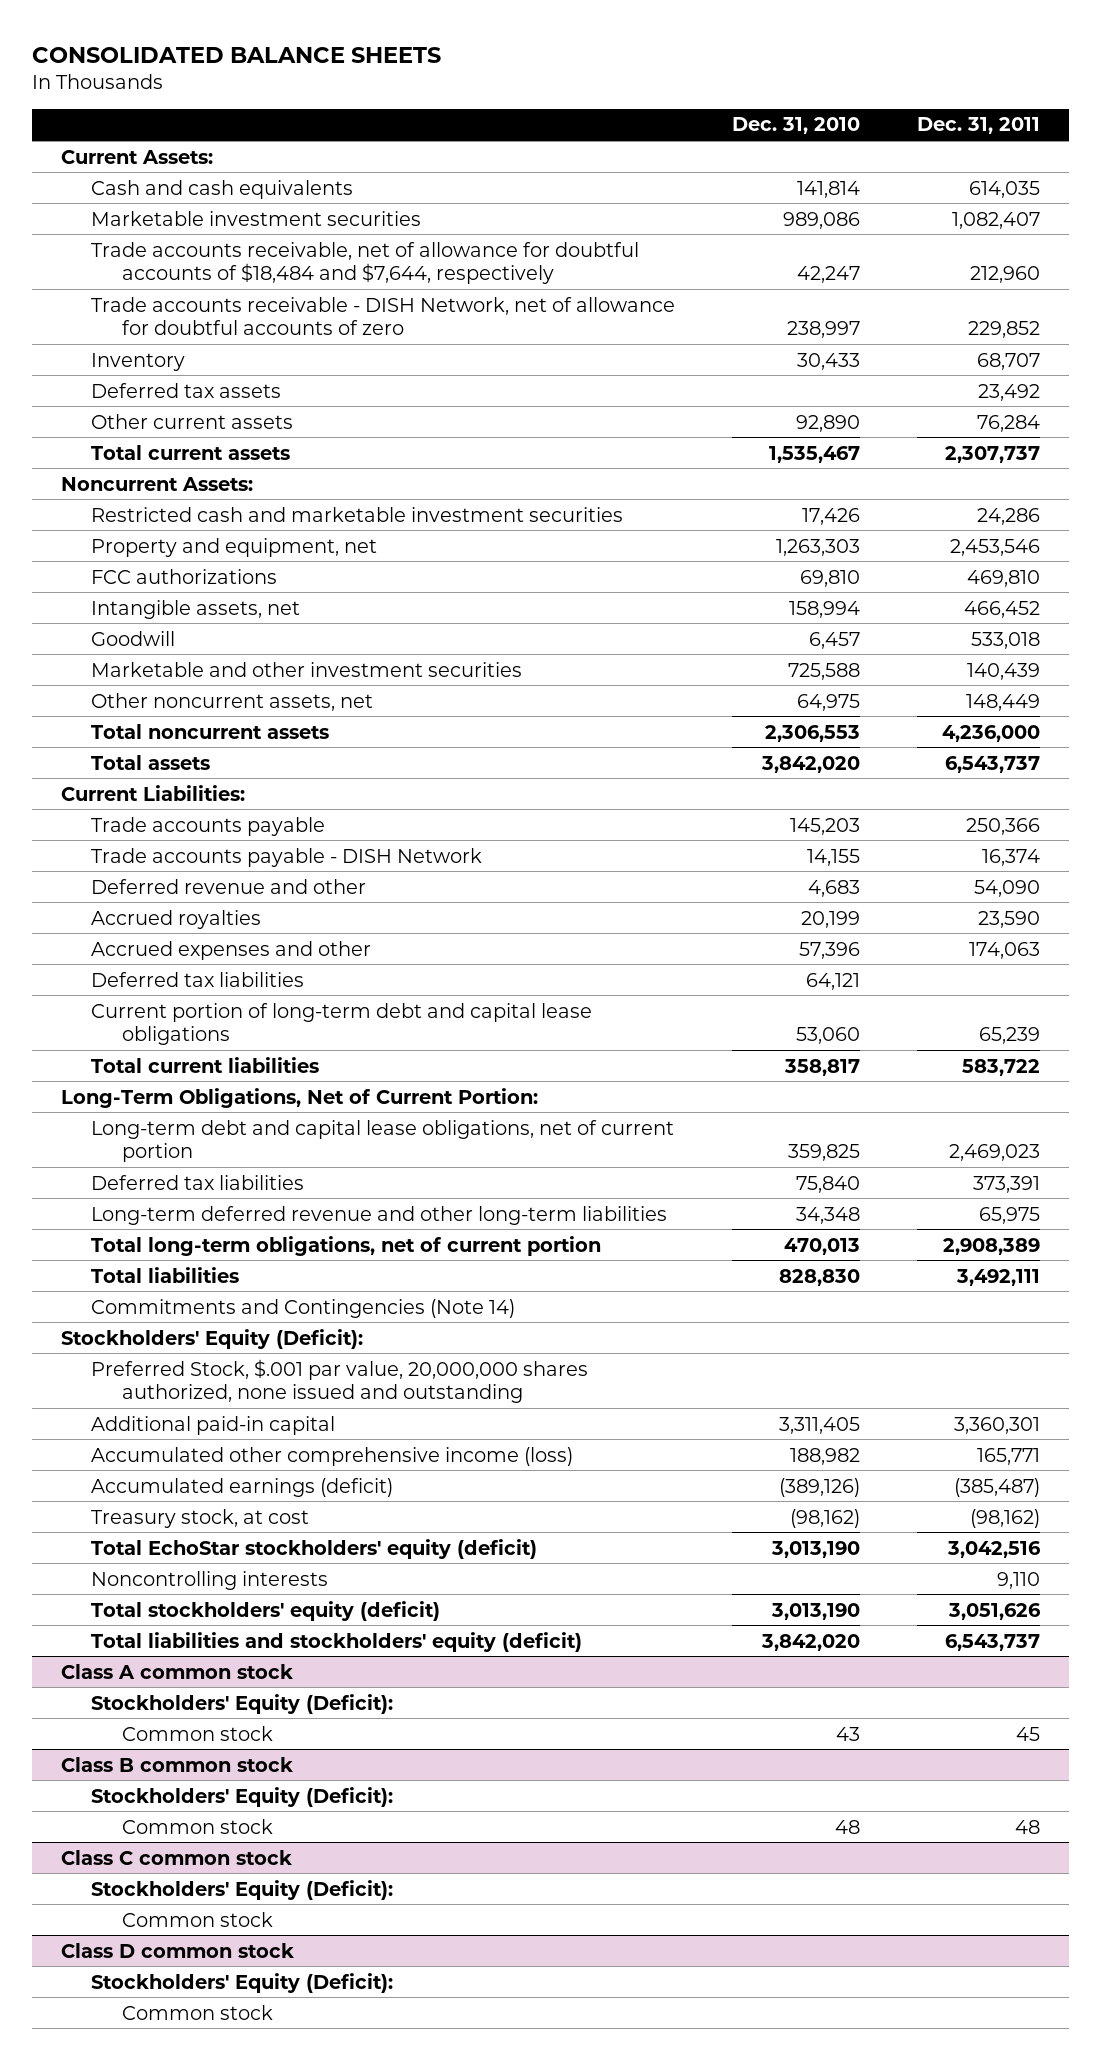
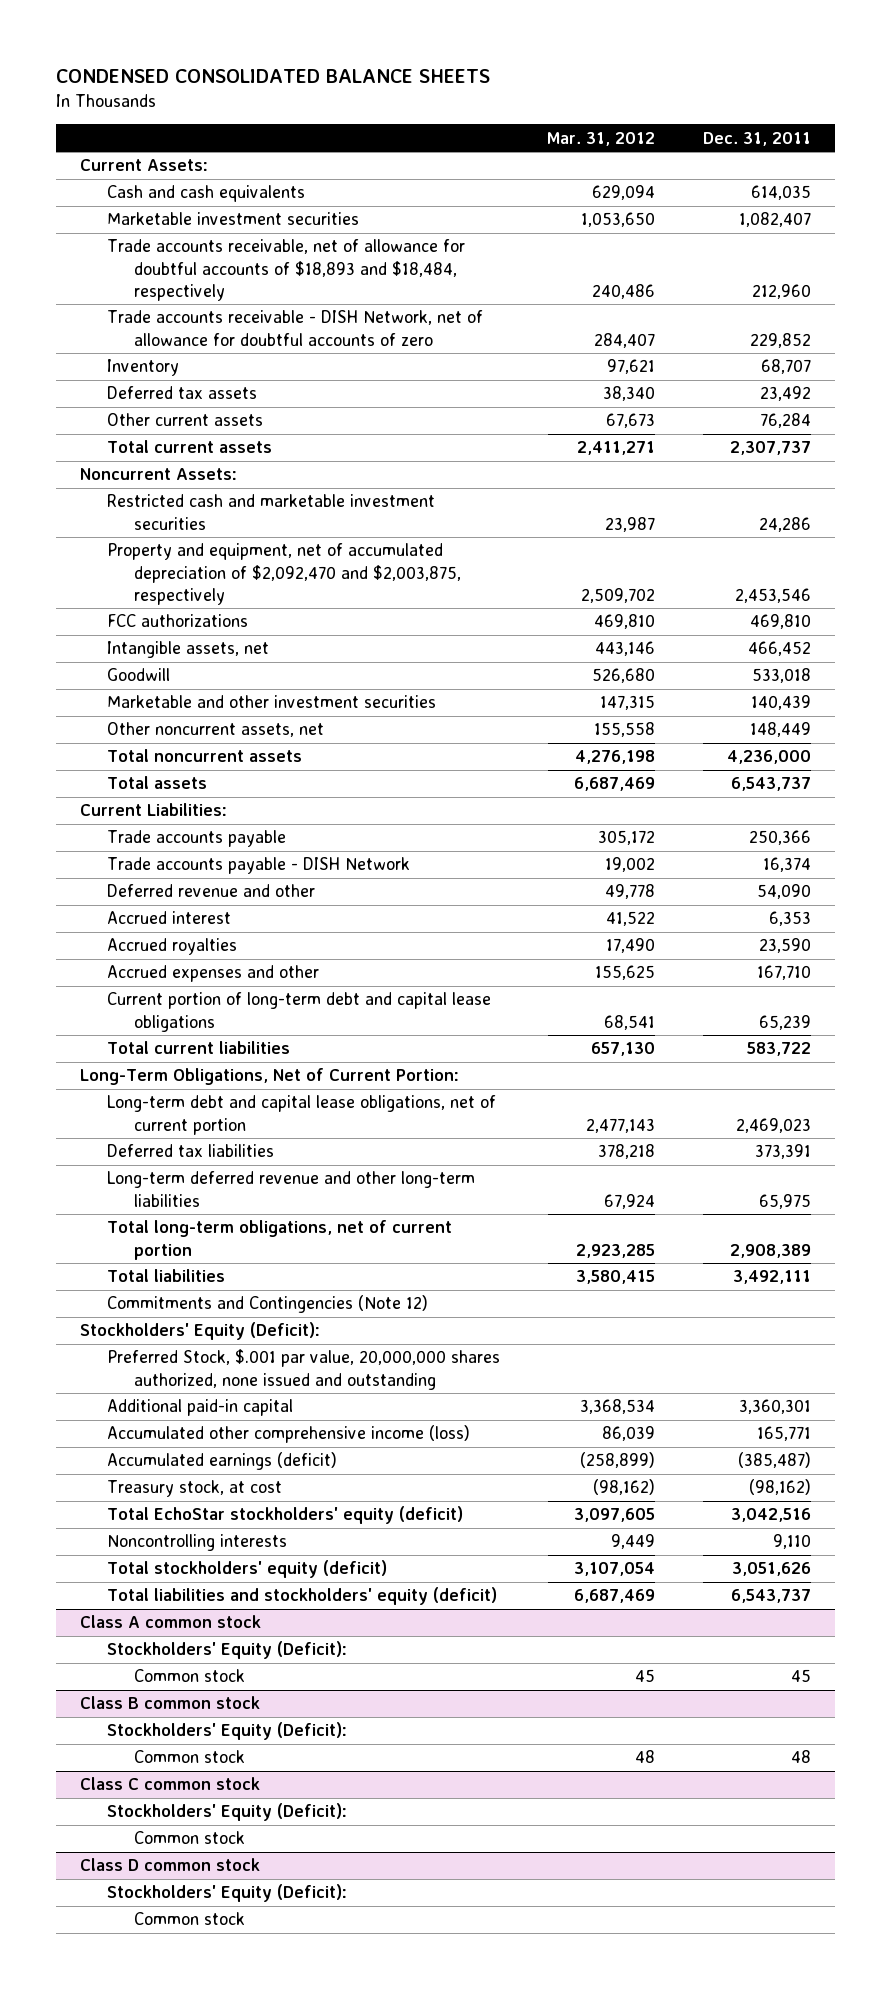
[32,46,442,63] CONSOLIDATED BALANCE SHEETS -> [55,69,490,84] CONDENSED CONSOLIDATED BALANCE SHEETS
[732,117,861,135] Dec. 31, 2010 -> none
none -> [547,131,656,146] Mar. 31, 2012
[91,241,640,285] Trade accounts receivable, net of allowance for doubtful accounts of $18,484 and $7,644, respectively -> [106,239,465,301] Trade accounts receivable, net of allowance for doubtful accounts of $18,893 and $18,484, respectively
[91,537,378,557] Property and equipment, net -> [106,543,461,605] Property and equipment, net of accumulated depreciation of $2,092,470 and $2,003,875, respectively
none -> [106,911,231,925] Accrued interest
[91,971,305,987] Deferred tax liabilities -> none
[969,941,1041,959] 174,063 -> [757,965,812,981] 167,710
[91,1298,516,1318] Commitments and Contingencies (Note 14) -> [106,1295,428,1314] Commitments and Contingencies (Note 12)

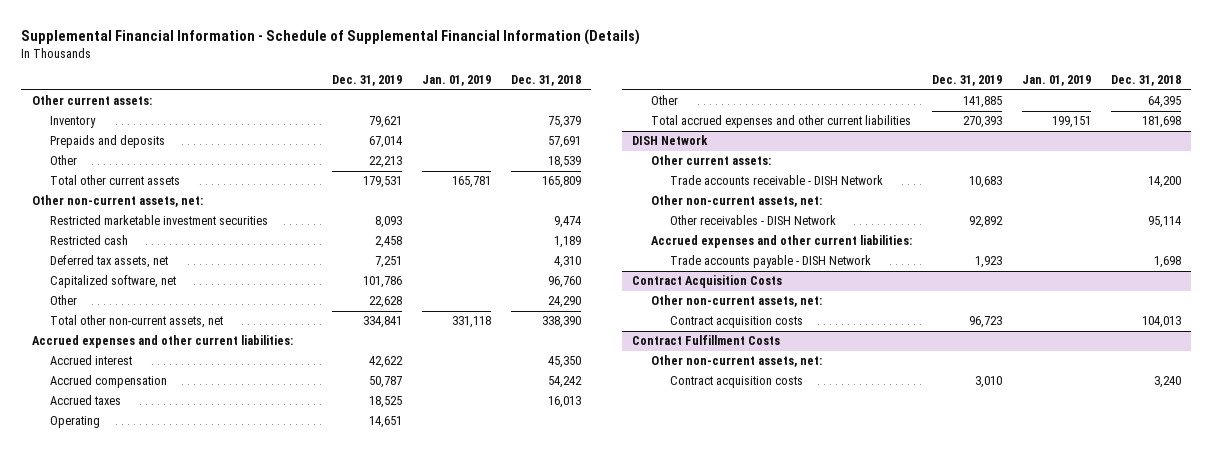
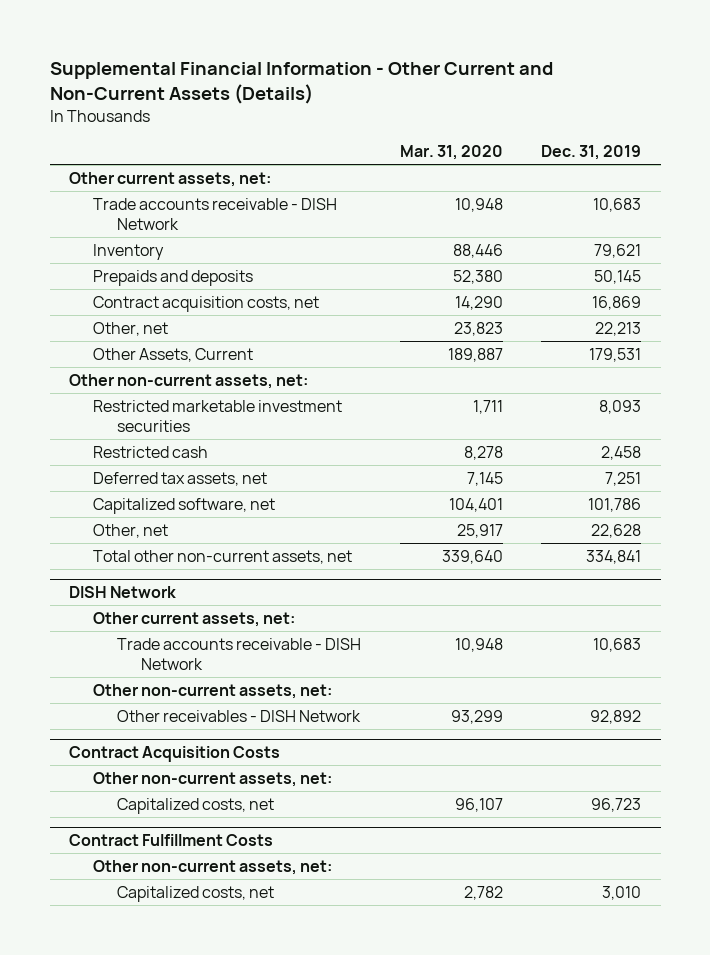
[21,28,641,45] Supplemental Financial Information - Schedule of Supplemental Financial Information (Details) -> [49,62,553,105] Supplemental Financial Information - Other Current and Non-Current Assets (Details)
[421,75,491,87] Jan. 01, 2019 -> none
[510,75,581,87] Dec. 31, 2018 -> none
none -> [399,145,503,161] Mar. 31, 2020
[31,95,152,106] Other current assets: -> [69,171,272,187] Other current assets, net:
none -> [93,197,338,231] Trade accounts receivable - DISH Network
[368,136,402,149] 67,014 -> [594,269,642,284] 50,145
none -> [93,295,320,312] Contract acquisition costs, net
[50,155,78,166] Other -> [93,321,169,336] Other, net
[50,175,181,186] Total other current assets -> [93,347,254,362] Other Assets, Current
[50,295,78,306] Other -> [93,523,169,538] Other, net
[31,335,293,349] Accrued expenses and other current liabilities: -> none
[50,355,133,366] Accrued interest -> none
[50,375,168,389] Accrued compensation -> none
[50,395,122,406] Accrued taxes -> none
[50,416,101,429] Operating -> none
[650,95,678,106] Other -> none
[650,115,911,129] Total accrued expenses and other current liabilities -> none
[650,155,771,166] Other current assets: -> [93,611,296,627] Other current assets, net:
[650,235,912,249] Accrued expenses and other current liabilities: -> none
[669,255,871,269] Trade accounts payable - DISH Network -> none
[669,316,803,329] Contract acquisition costs -> [116,797,274,814] Capitalized costs, net
[669,376,803,389] Contract acquisition costs -> [116,885,274,902] Capitalized costs, net

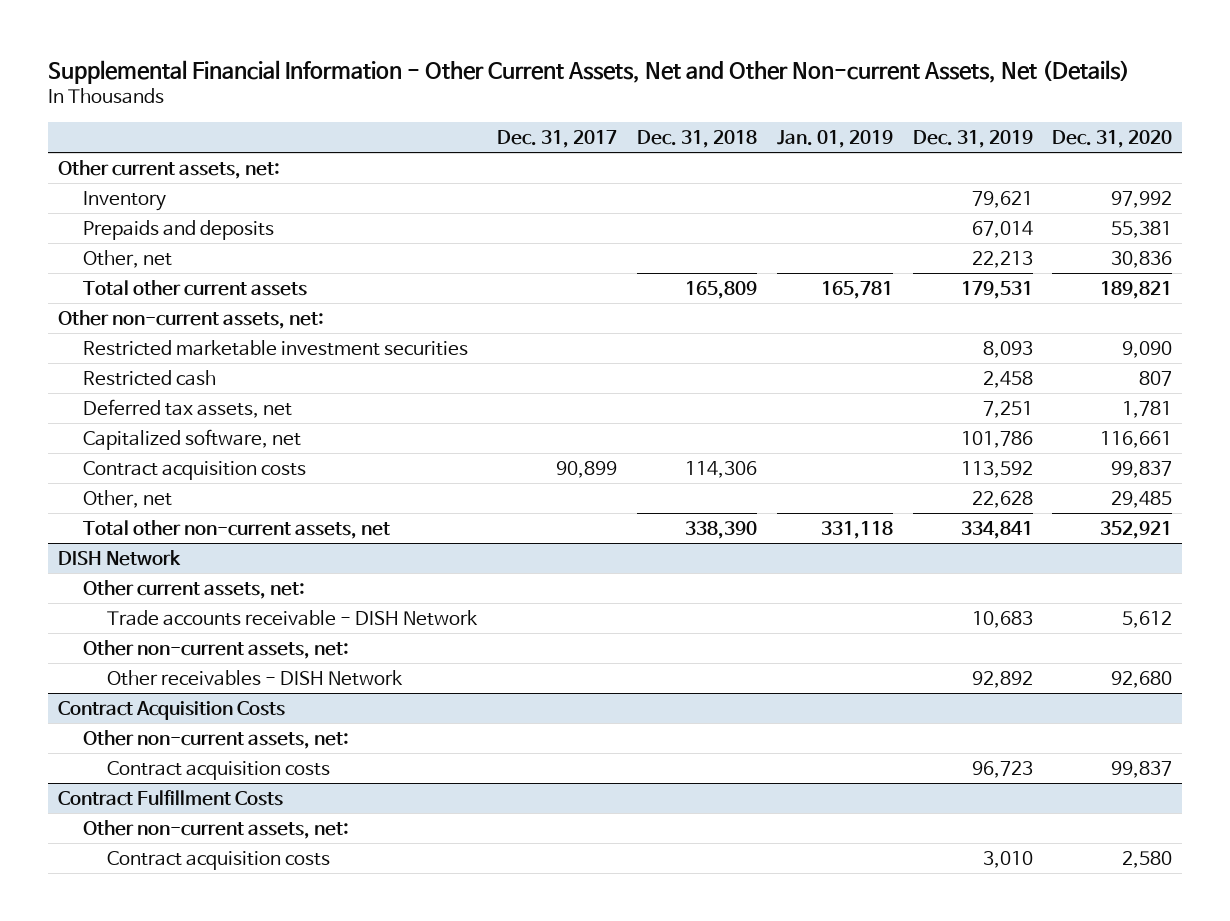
[49,62,553,105] Supplemental Financial Information - Other Current and Non-Current Assets (Details) -> [47,59,1130,84] Supplemental Financial Information - Other Current Assets, Net and Other Non-current Assets, Net (Details)
[399,145,503,161] Mar. 31, 2020 -> none
none -> [497,130,618,149] Dec. 31, 2017
none -> [637,130,758,149] Dec. 31, 2018
none -> [776,130,893,149] Jan. 01, 2019
none -> [1052,130,1173,149] Dec. 31, 2020
[93,197,338,231] Trade accounts receivable - DISH Network -> none
[93,295,320,312] Contract acquisition costs, net -> none
[594,269,642,284] 50,145 -> [971,220,1033,238] 67,014
[93,347,254,362] Other Assets, Current -> [82,279,307,296] Total other current assets
none -> [82,460,306,480] Contract acquisition costs
[116,797,274,814] Capitalized costs, net -> [107,760,331,780] Contract acquisition costs
[116,885,274,902] Capitalized costs, net -> [107,850,331,870] Contract acquisition costs

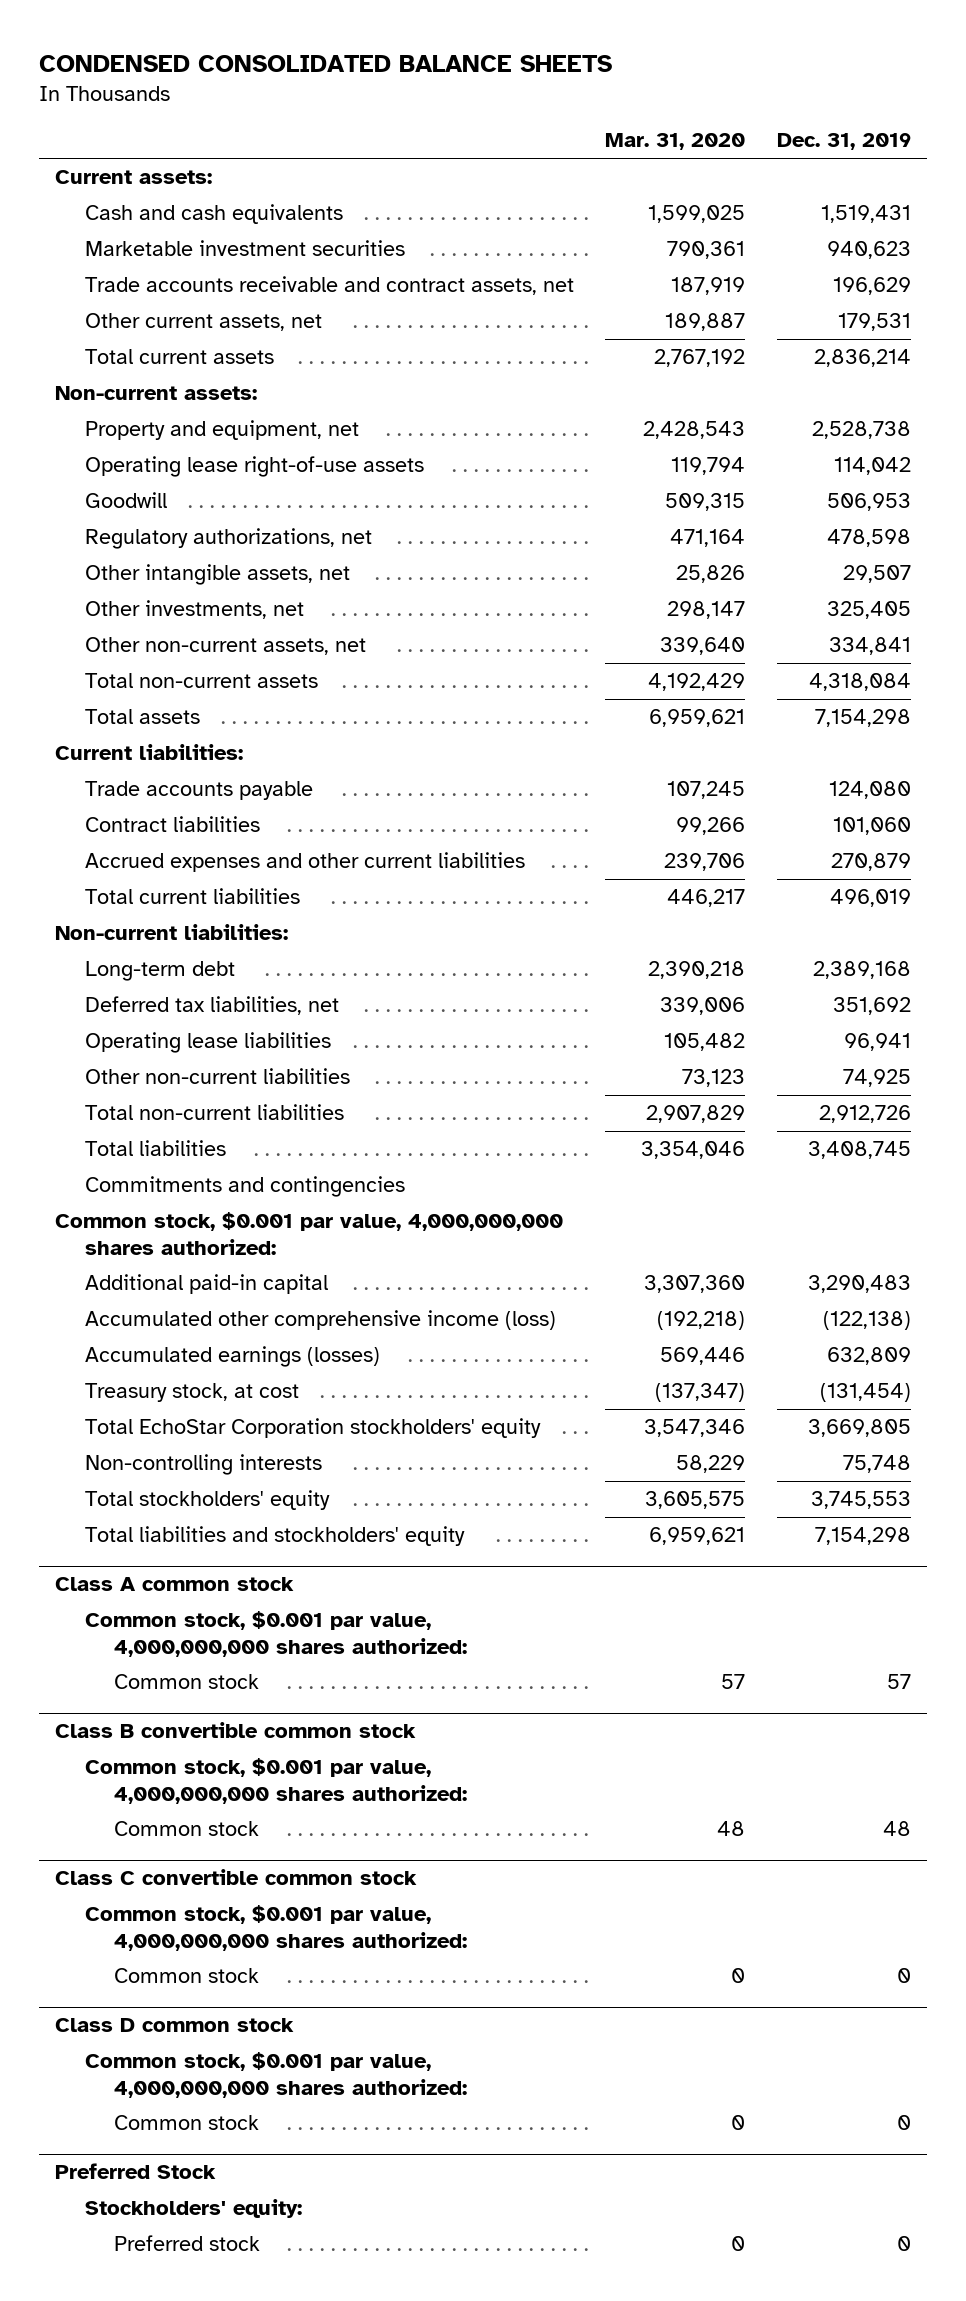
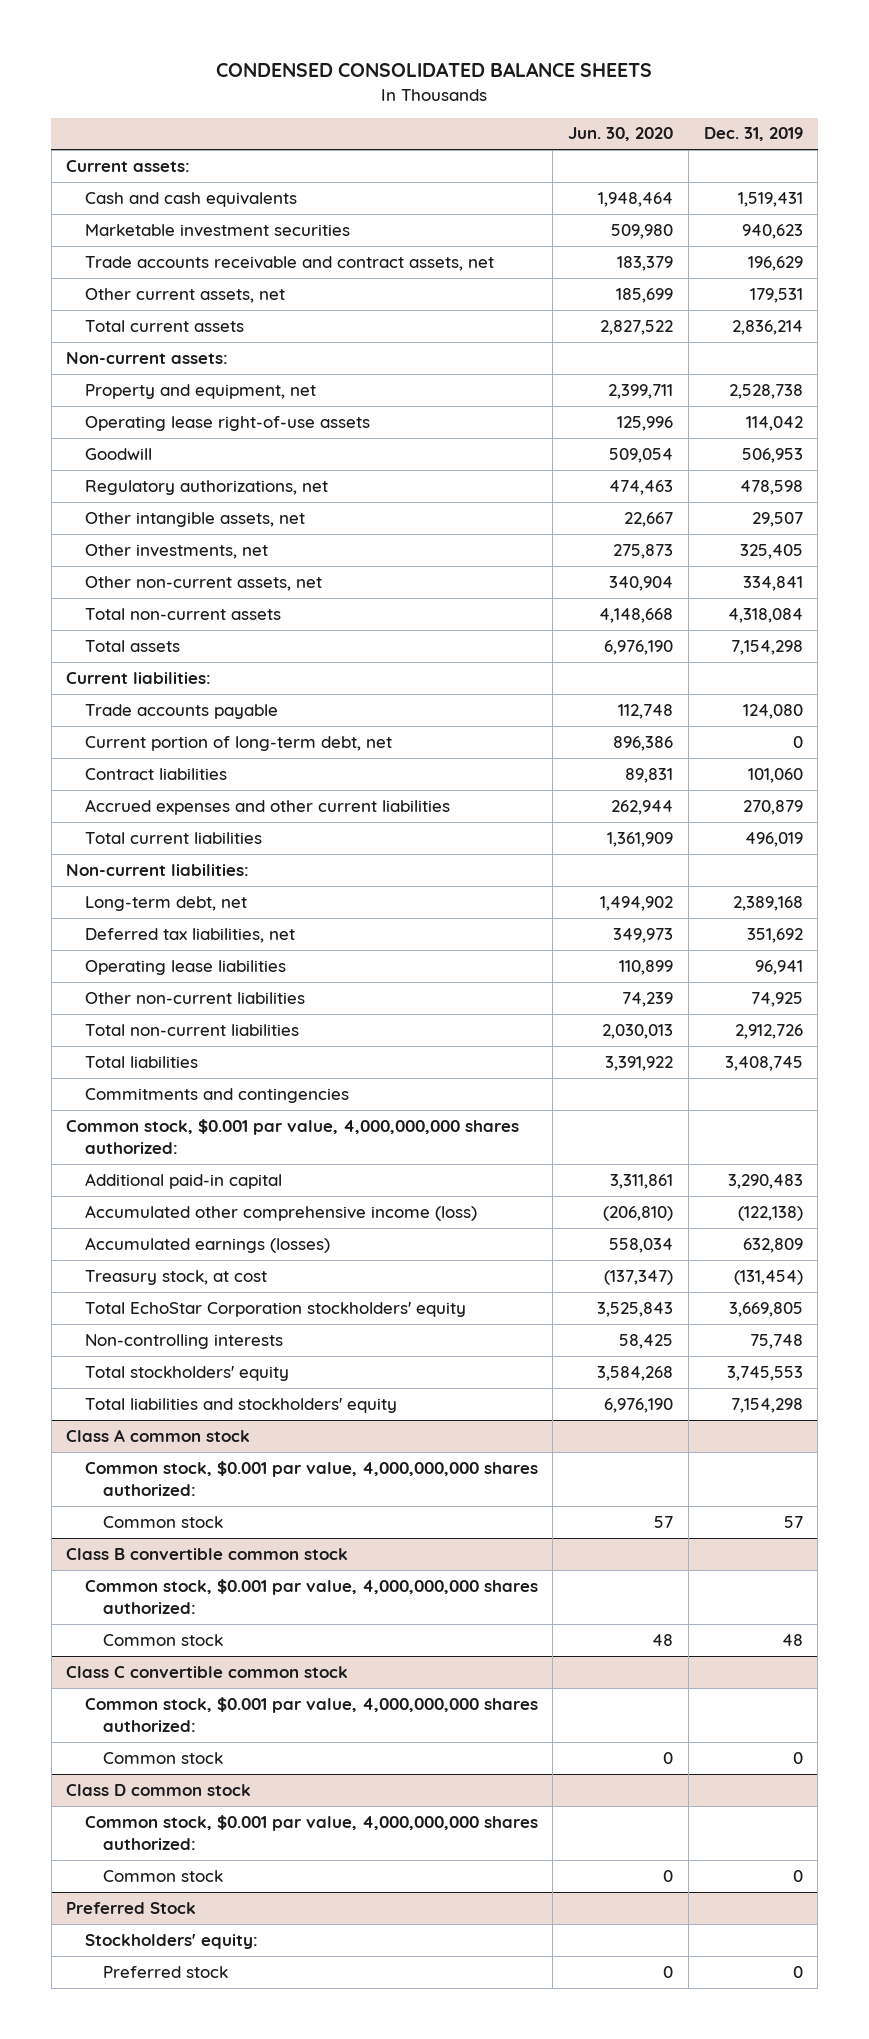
[605,133,746,151] Mar. 31, 2020 -> none
none -> [568,127,674,142] Jun. 30, 2020
none -> [84,735,392,751] Current portion of long-term debt, net
[84,961,235,982] Long-term debt -> [84,895,247,911] Long-term debt, net

